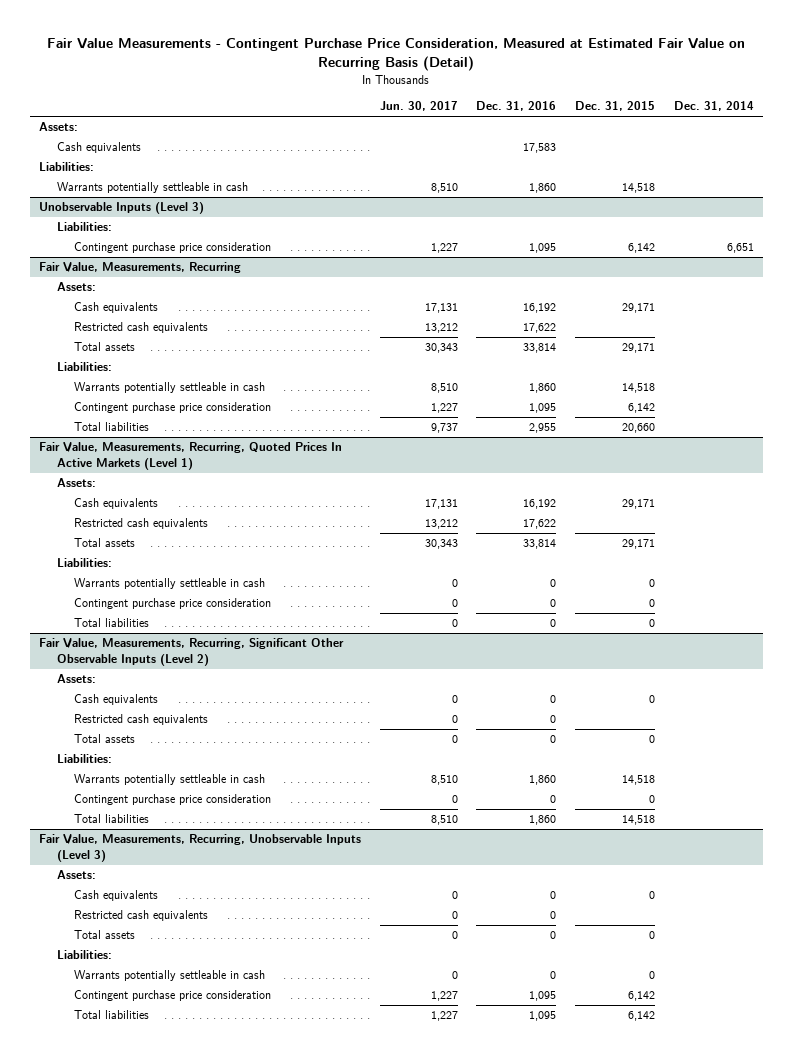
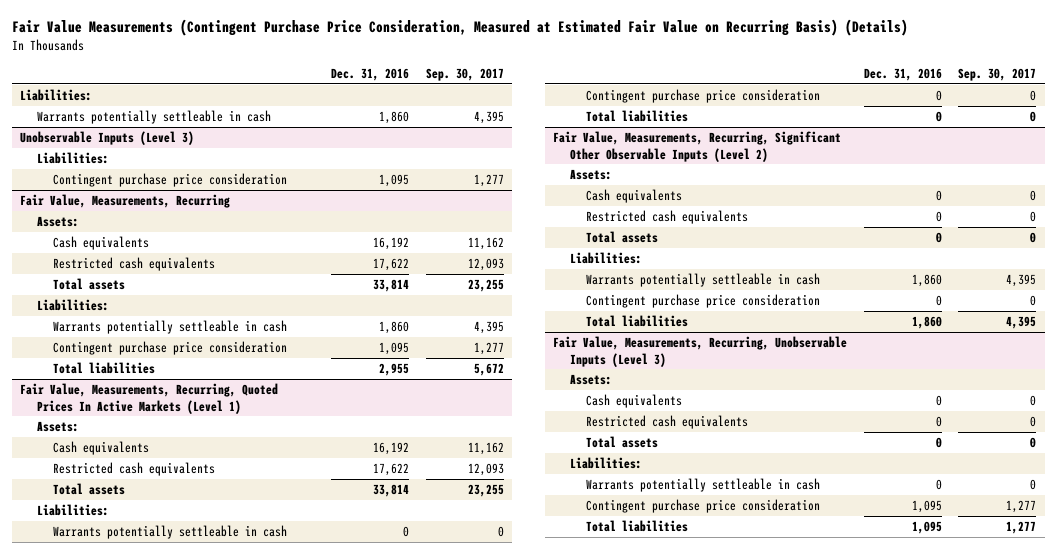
[47,38,746,72] Fair Value Measurements - Contingent Purchase Price Consideration, Measured at Estimated Fair Value on Recurring Basis (Detail) -> [11,18,908,36] Fair Value Measurements (Contingent Purchase Price Consideration, Measured at Estimated Fair Value on Recurring Basis) (Details)
[379,101,458,112] Jun. 30, 2017 -> none
[575,101,656,112] Dec. 31, 2015 -> none
[673,101,754,112] Dec. 31, 2014 -> none
none -> [425,67,504,81] Sep. 30, 2017
[38,122,78,132] Assets: -> none
[56,142,141,154] Cash equivalents -> none

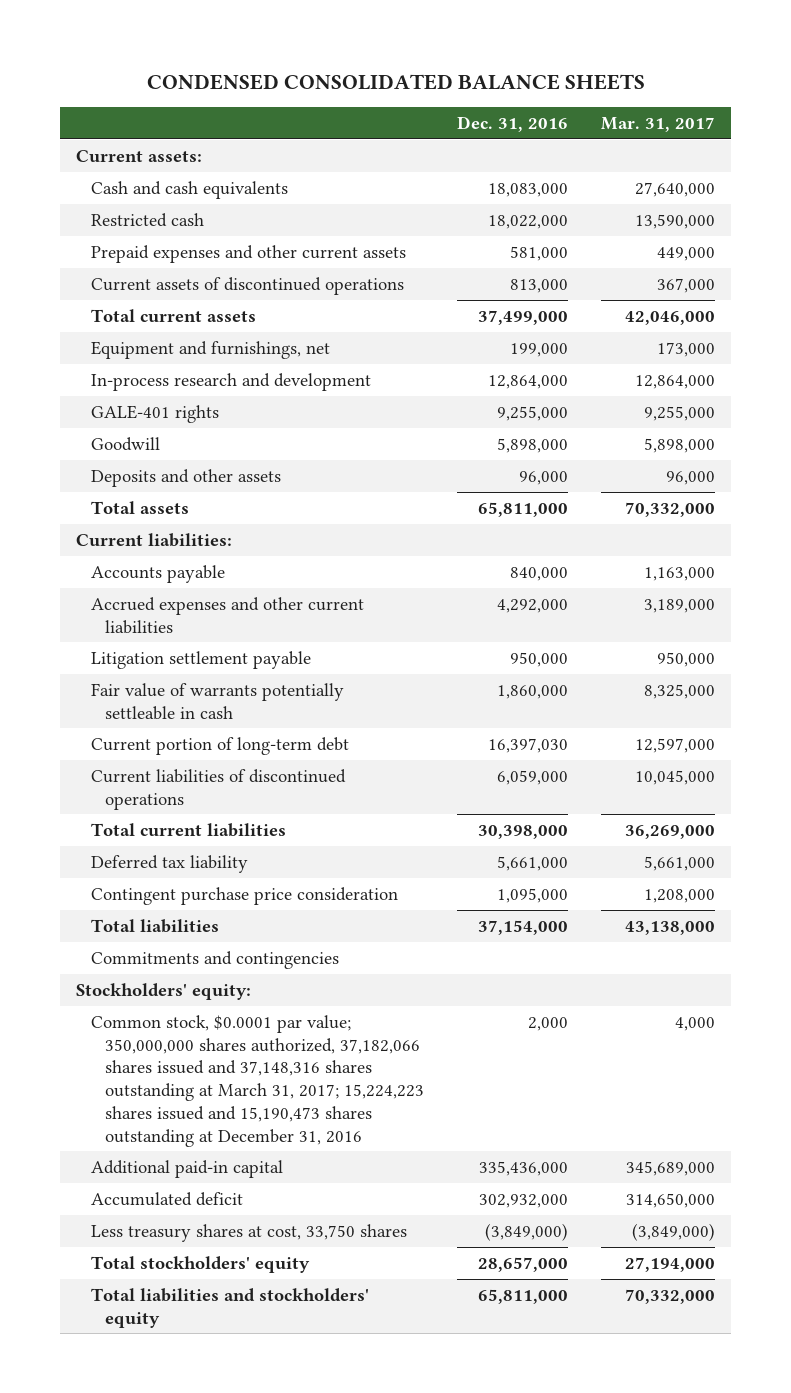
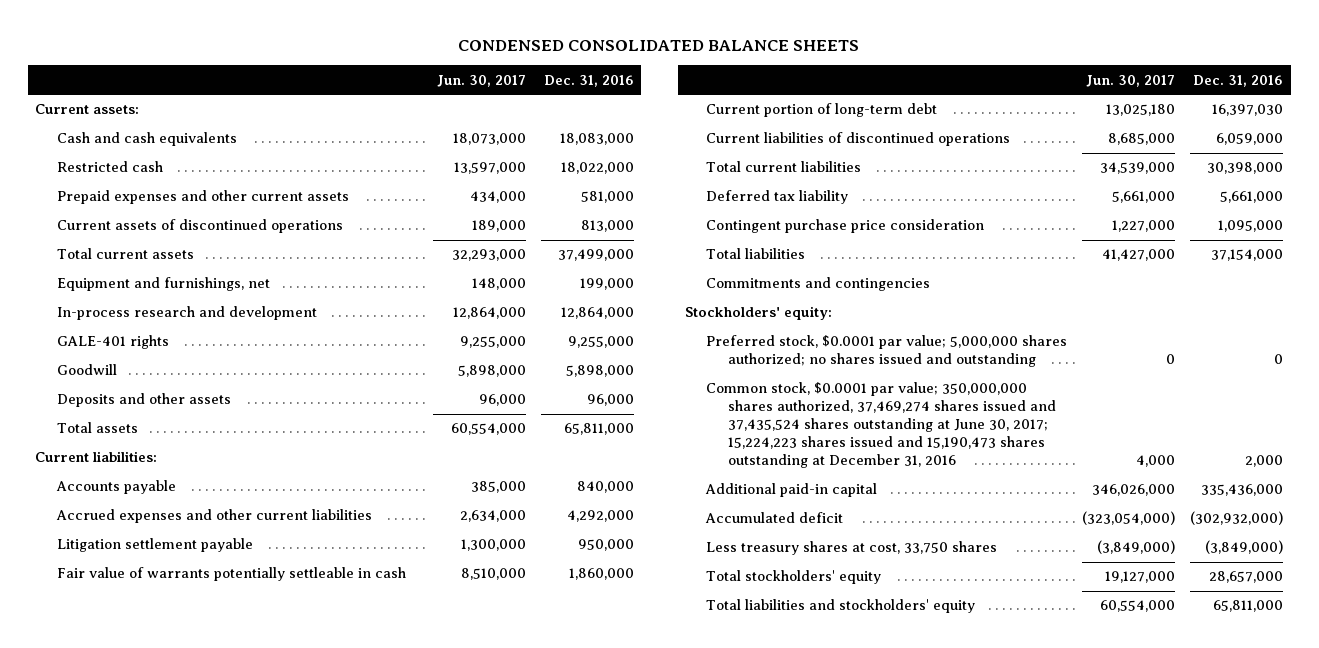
[600,117,715,133] Mar. 31, 2017 -> none
none -> [436,74,526,87] Jun. 30, 2017
none -> [706,335,1068,368] Preferred stock, $0.0001 par value; 5,000,000 shares authorized; no shares issued and outstanding
[90,1014,425,1147] Common stock, $0.0001 par value; 350,000,000 shares authorized, 37,182,066 shares issued and 37,148,316 shares outstanding at March 31, 2017; 15,224,223 shares issued and 15,190,473 shares outstanding at December 31, 2016 -> [706,382,1056,469] Common stock, $0.0001 par value; 350,000,000 shares authorized, 37,469,274 shares issued and 37,435,524 shares outstanding at June 30, 2017; 15,224,223 shares issued and 15,190,473 shares outstanding at December 31, 2016
[479,1193,569,1208] 302,932,000 -> [1190,511,1284,526] (302,932,000)

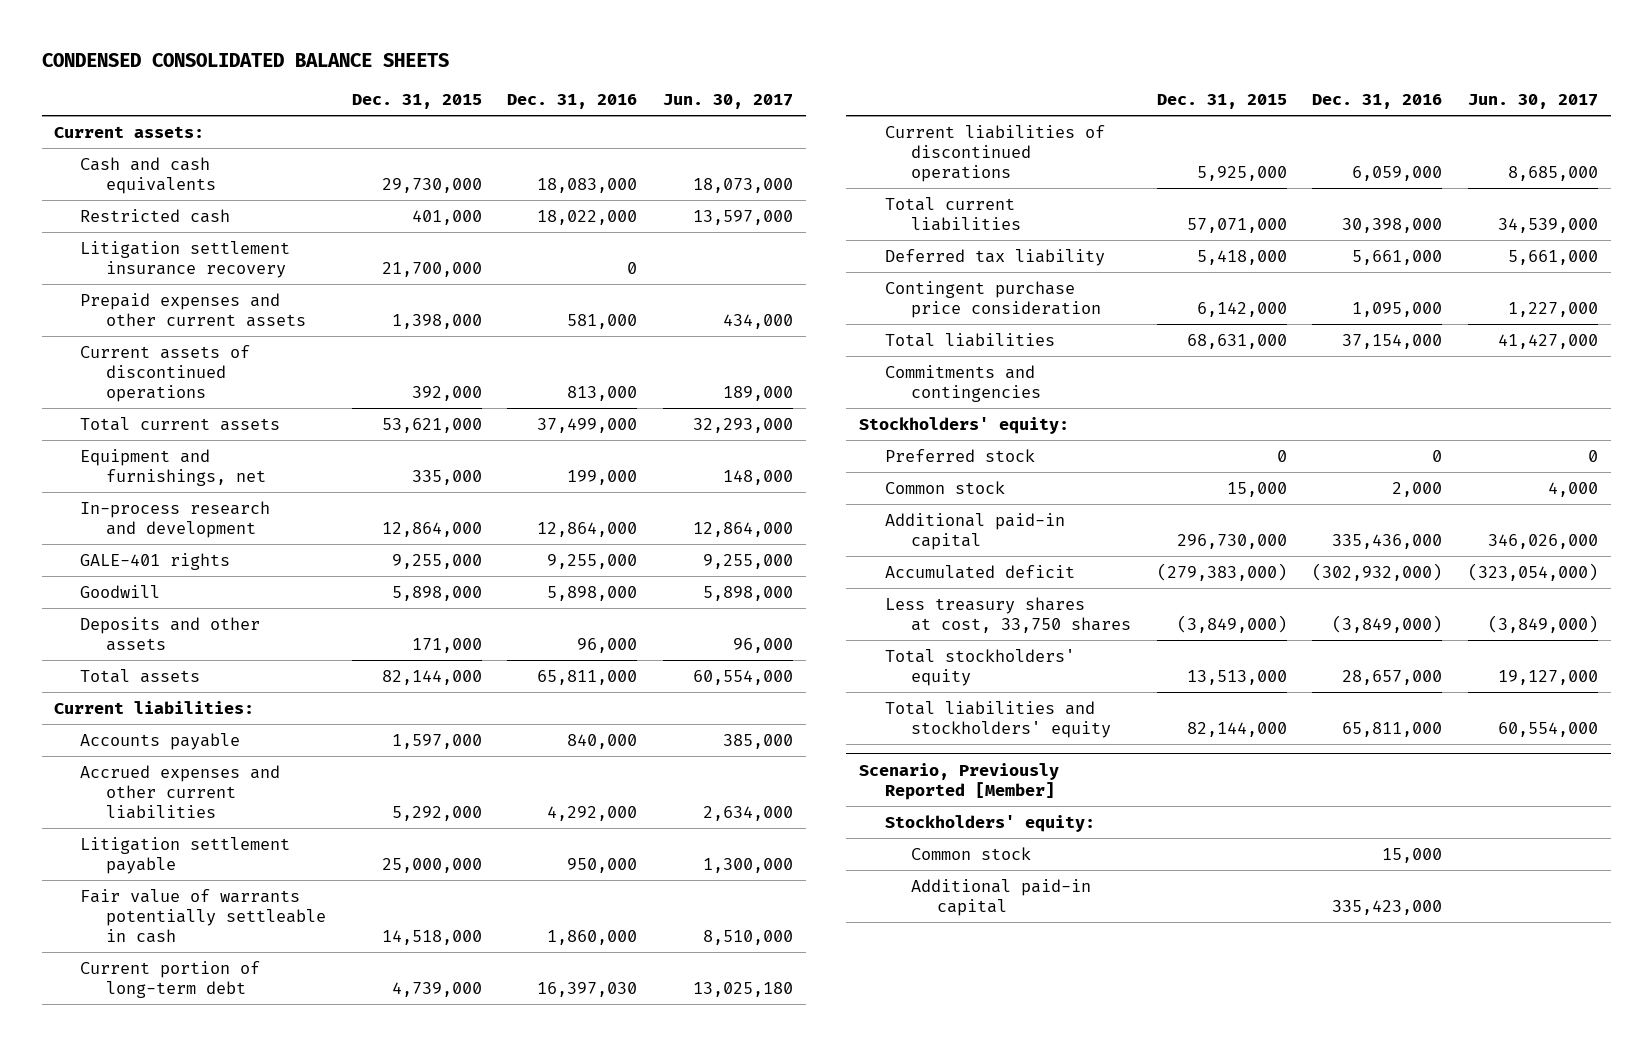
none -> [351,93,482,109] Dec. 31, 2015
none -> [80,240,291,278] Litigation settlement insurance recovery
[706,335,1068,368] Preferred stock, $0.0001 par value; 5,000,000 shares authorized; no shares issued and outstanding -> [885,448,1036,462] Preferred stock
[706,382,1056,469] Common stock, $0.0001 par value; 350,000,000 shares authorized, 37,469,274 shares issued and 37,435,524 shares outstanding at June 30, 2017; 15,224,223 shares issued and 15,190,473 shares outstanding at December 31, 2016 -> [885,480,1006,494] Common stock
none -> [859,762,1060,800] Scenario, Previously Reported [Member]
none -> [885,814,1096,832] Stockholders' equity:
none -> [911,846,1032,860] Common stock
none -> [911,878,1092,916] Additional paid-in capital

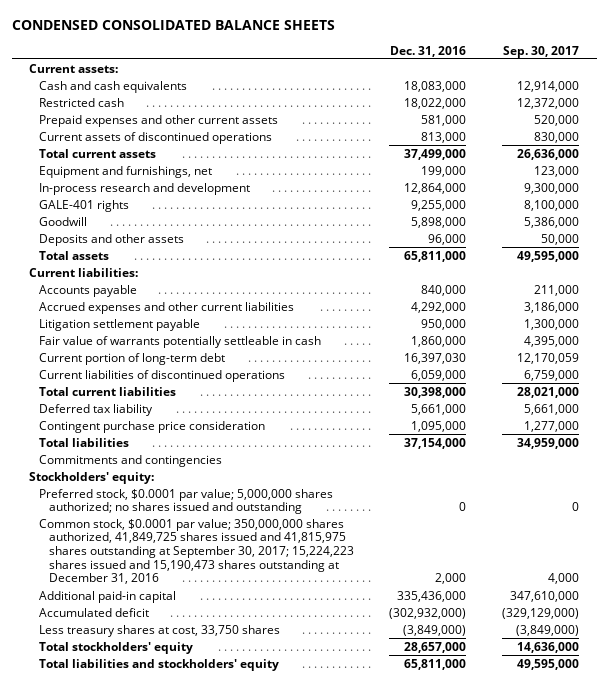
[351,93,482,109] Dec. 31, 2015 -> none
[662,93,793,109] Jun. 30, 2017 -> none
none -> [502,45,579,58] Sep. 30, 2017
[80,240,291,278] Litigation settlement insurance recovery -> none
[885,448,1036,462] Preferred stock -> [39,488,334,515] Preferred stock, $0.0001 par value; 5,000,000 shares authorized; no shares issued and outstanding
[885,480,1006,494] Common stock -> [39,518,354,585] Common stock, $0.0001 par value; 350,000,000 shares authorized, 41,849,725 shares issued and 41,815,975 shares outstanding at September 30, 2017; 15,224,223 shares issued and 15,190,473 shares outstanding at December 31, 2016
[859,762,1060,800] Scenario, Previously Reported [Member] -> none
[885,814,1096,832] Stockholders' equity: -> none
[911,846,1032,860] Common stock -> none
[911,878,1092,916] Additional paid-in capital -> none

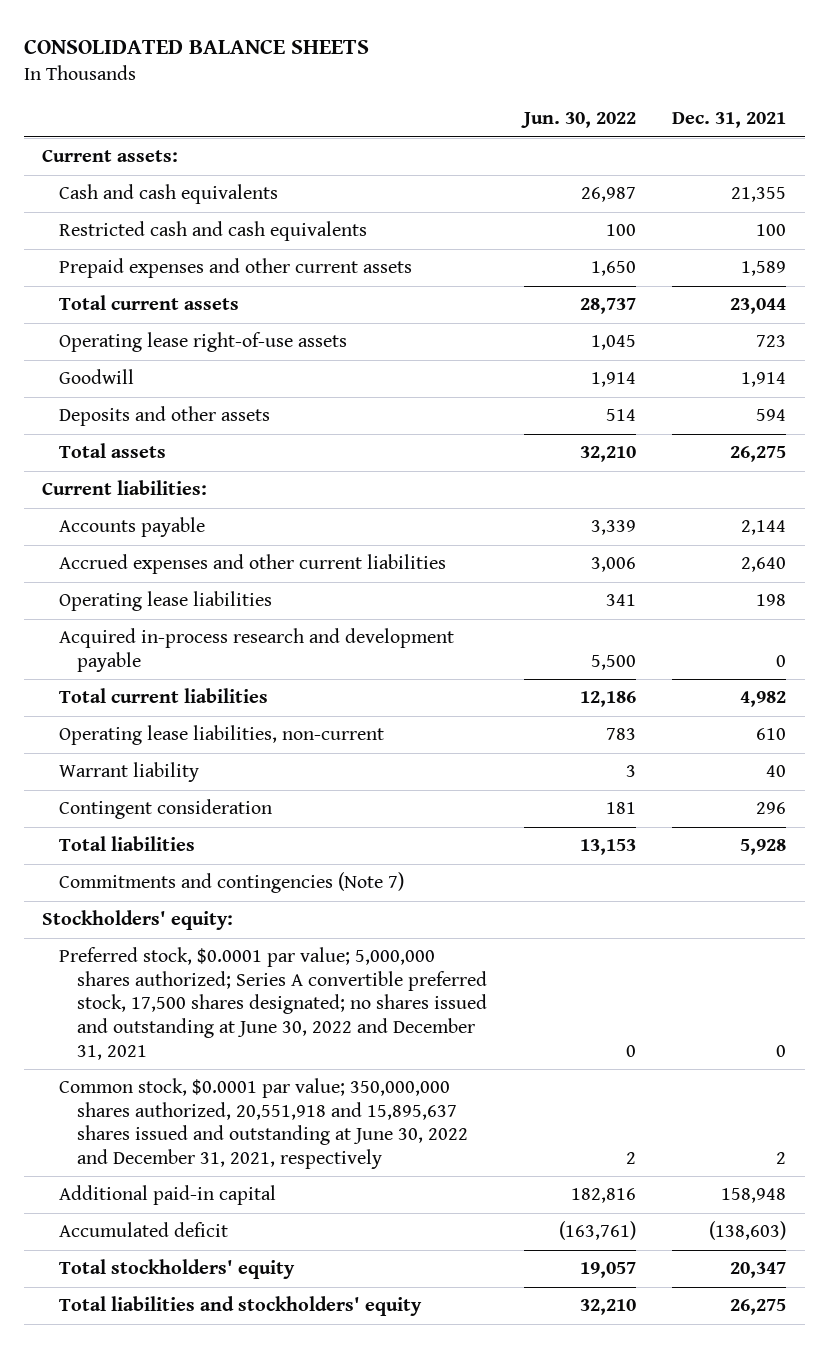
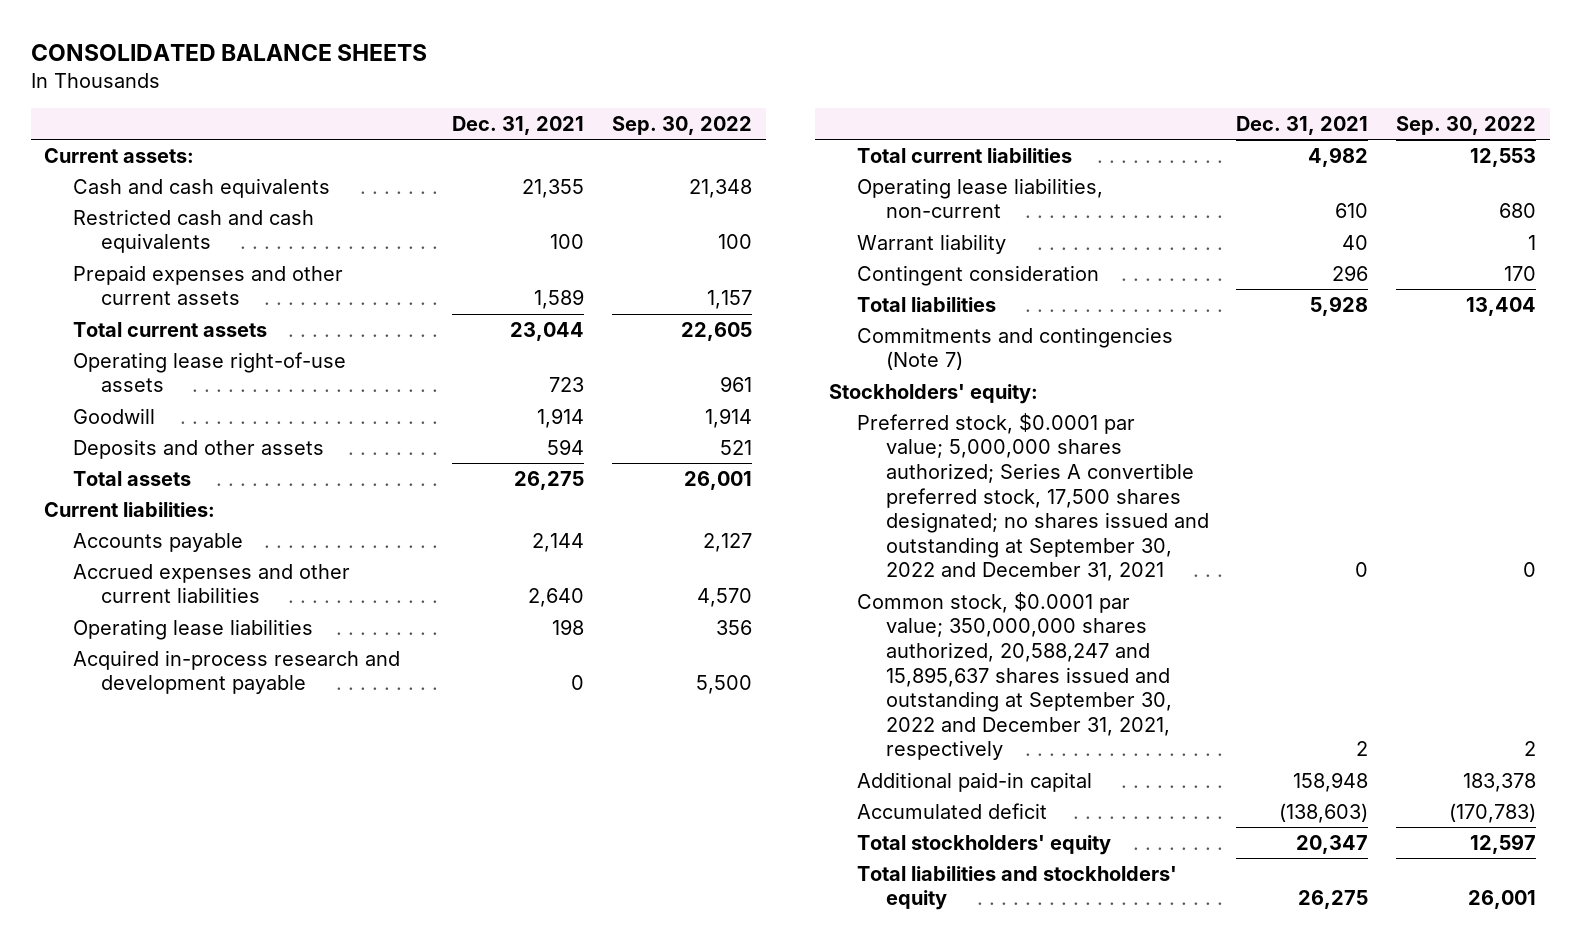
[520,112,636,129] Jun. 30, 2022 -> none
none -> [611,115,752,135] Sep. 30, 2022
[59,947,487,1060] Preferred stock, $0.0001 par value; 5,000,000 shares authorized; Series A convertible preferred stock, 17,500 shares designated; no shares issued and outstanding at June 30, 2022 and December 31, 2021 -> [857,412,1209,582] Preferred stock, $0.0001 par value; 5,000,000 shares authorized; Series A convertible preferred stock, 17,500 shares designated; no shares issued and outstanding at September 30, 2022 and December 31, 2021
[59,1078,468,1170] Common stock, $0.0001 par value; 350,000,000 shares authorized, 20,551,918 and 15,895,637 shares issued and outstanding at June 30, 2022 and December 31, 2021, respectively -> [857,591,1172,761] Common stock, $0.0001 par value; 350,000,000 shares authorized, 20,588,247 and 15,895,637 shares issued and outstanding at September 30, 2022 and December 31, 2021, respectively

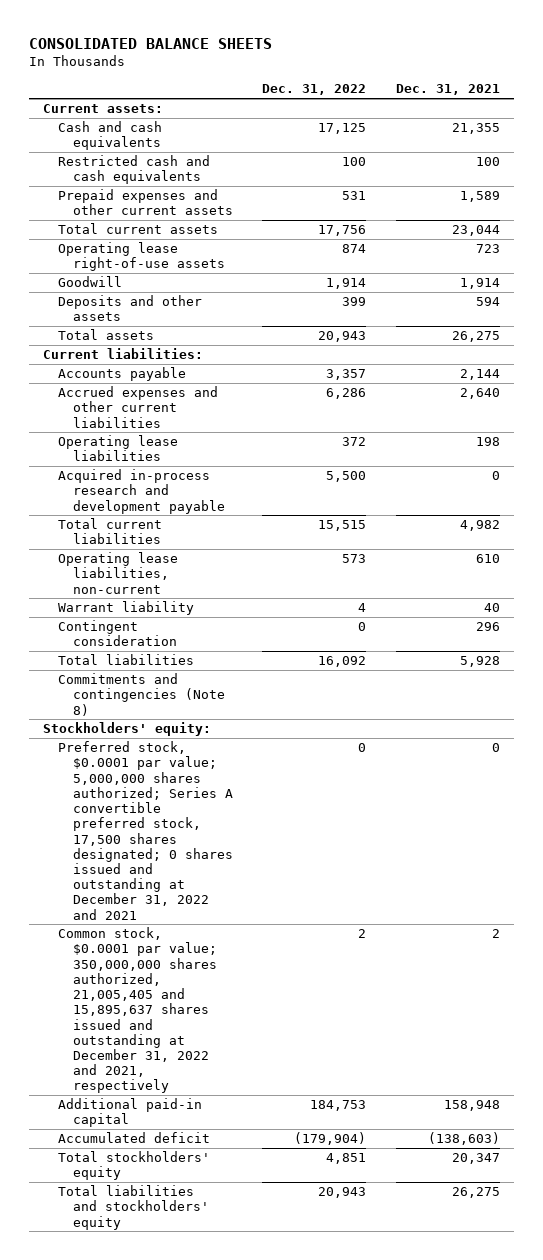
[611,115,752,135] Sep. 30, 2022 -> none
none -> [262,84,367,96] Dec. 31, 2022
[857,326,1174,371] Commitments and contingencies (Note 7) -> [58,673,225,716] Commitments and contingencies (Note 8)
[857,412,1209,582] Preferred stock, $0.0001 par value; 5,000,000 shares authorized; Series A convertible preferred stock, 17,500 shares designated; no shares issued and outstanding at September 30, 2022 and December 31, 2021 -> [58,741,233,920] Preferred stock, $0.0001 par value; 5,000,000 shares authorized; Series A convertible preferred stock, 17,500 shares designated; 0 shares issued and outstanding at December 31, 2022 and 2021
[857,591,1172,761] Common stock, $0.0001 par value; 350,000,000 shares authorized, 20,588,247 and 15,895,637 shares issued and outstanding at September 30, 2022 and December 31, 2021, respectively -> [58,927,217,1094] Common stock, $0.0001 par value; 350,000,000 shares authorized, 21,005,405 and 15,895,637 shares issued and outstanding at December 31, 2022 and 2021, respectively

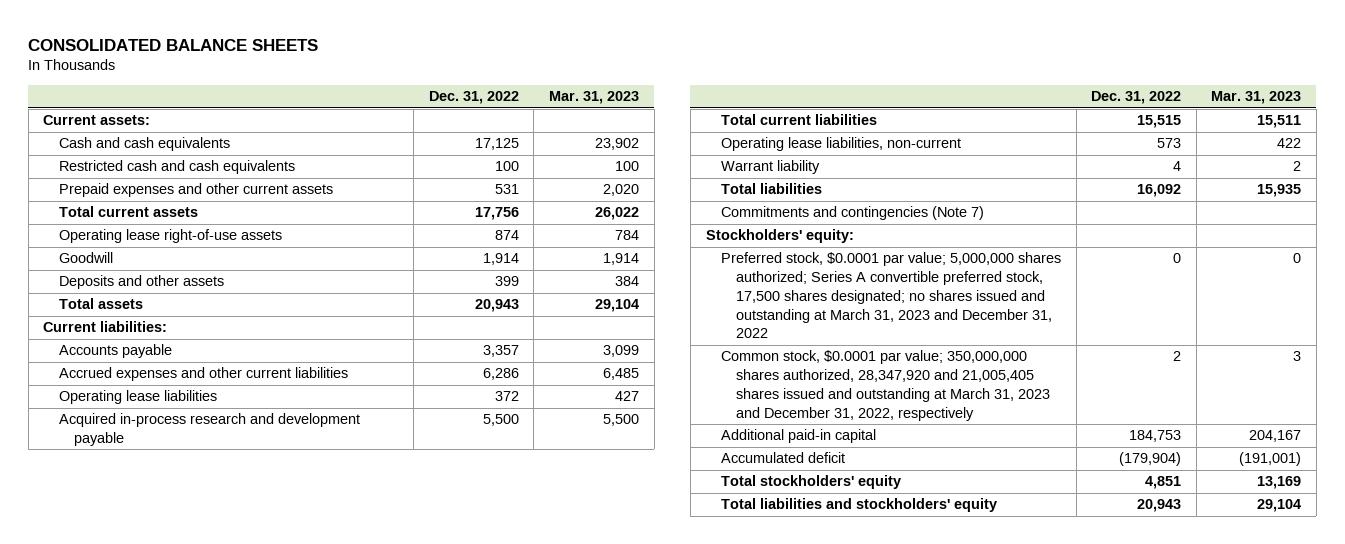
[395,84,500,96] Dec. 31, 2021 -> none
none -> [548,91,639,105] Mar. 31, 2023
[58,620,177,647] Contingent consideration -> none
[58,673,225,716] Commitments and contingencies (Note 8) -> [720,206,984,221] Commitments and contingencies (Note 7)
[58,741,233,920] Preferred stock, $0.0001 par value; 5,000,000 shares authorized; Series A convertible preferred stock, 17,500 shares designated; 0 shares issued and outstanding at December 31, 2022 and 2021 -> [720,252,1061,339] Preferred stock, $0.0001 par value; 5,000,000 shares authorized; Series A convertible preferred stock, 17,500 shares designated; no shares issued and outstanding at March 31, 2023 and December 31, 2022
[58,927,217,1094] Common stock, $0.0001 par value; 350,000,000 shares authorized, 21,005,405 and 15,895,637 shares issued and outstanding at December 31, 2022 and 2021, respectively -> [720,350,1051,421] Common stock, $0.0001 par value; 350,000,000 shares authorized, 28,347,920 and 21,005,405 shares issued and outstanding at March 31, 2023 and December 31, 2022, respectively

